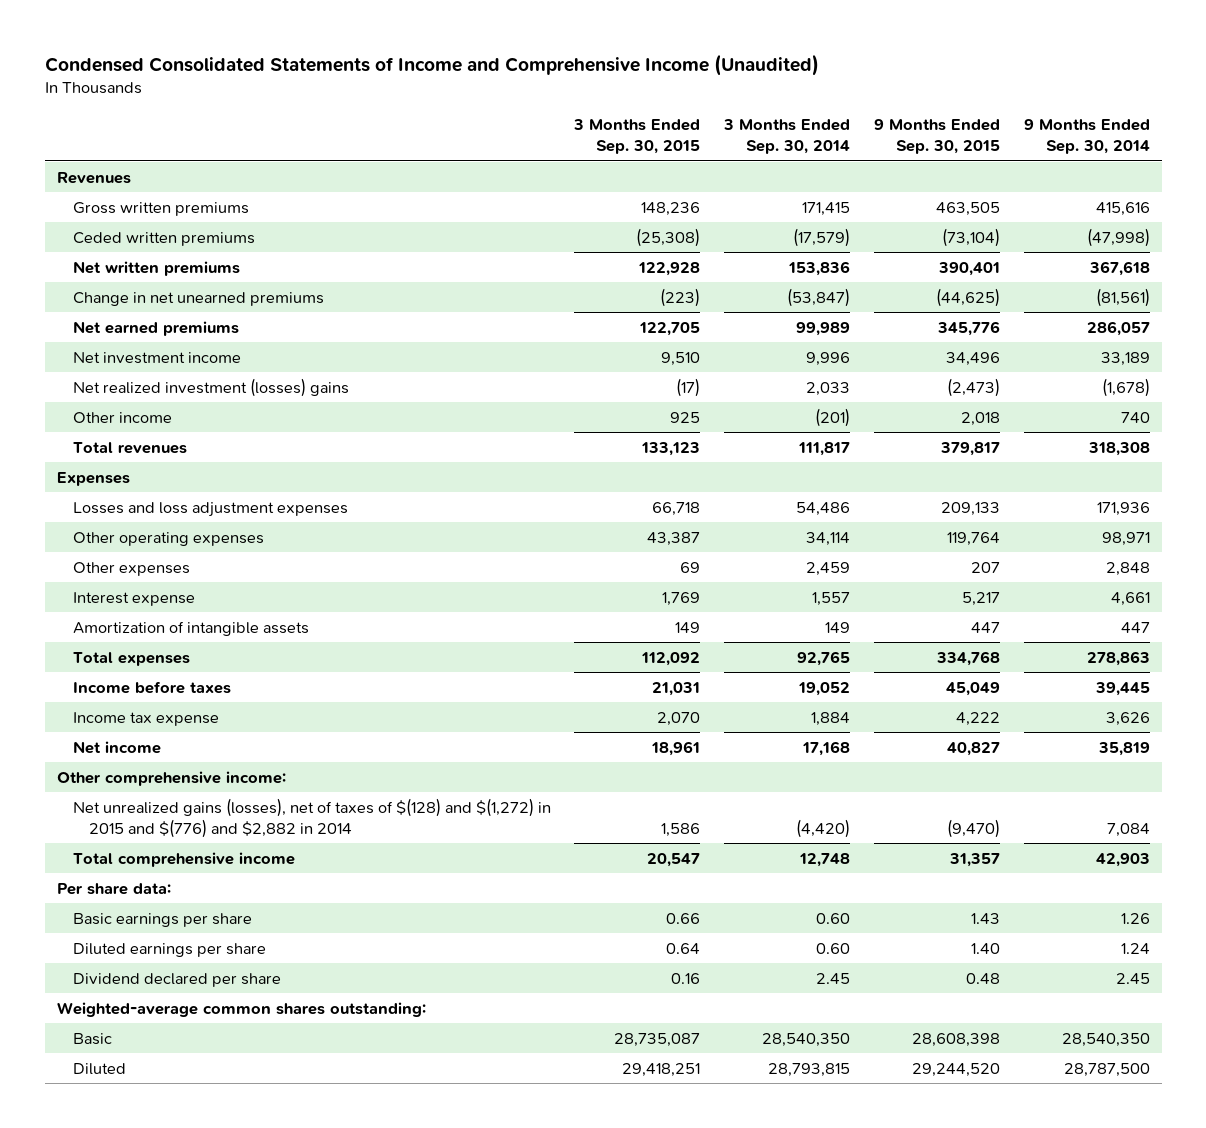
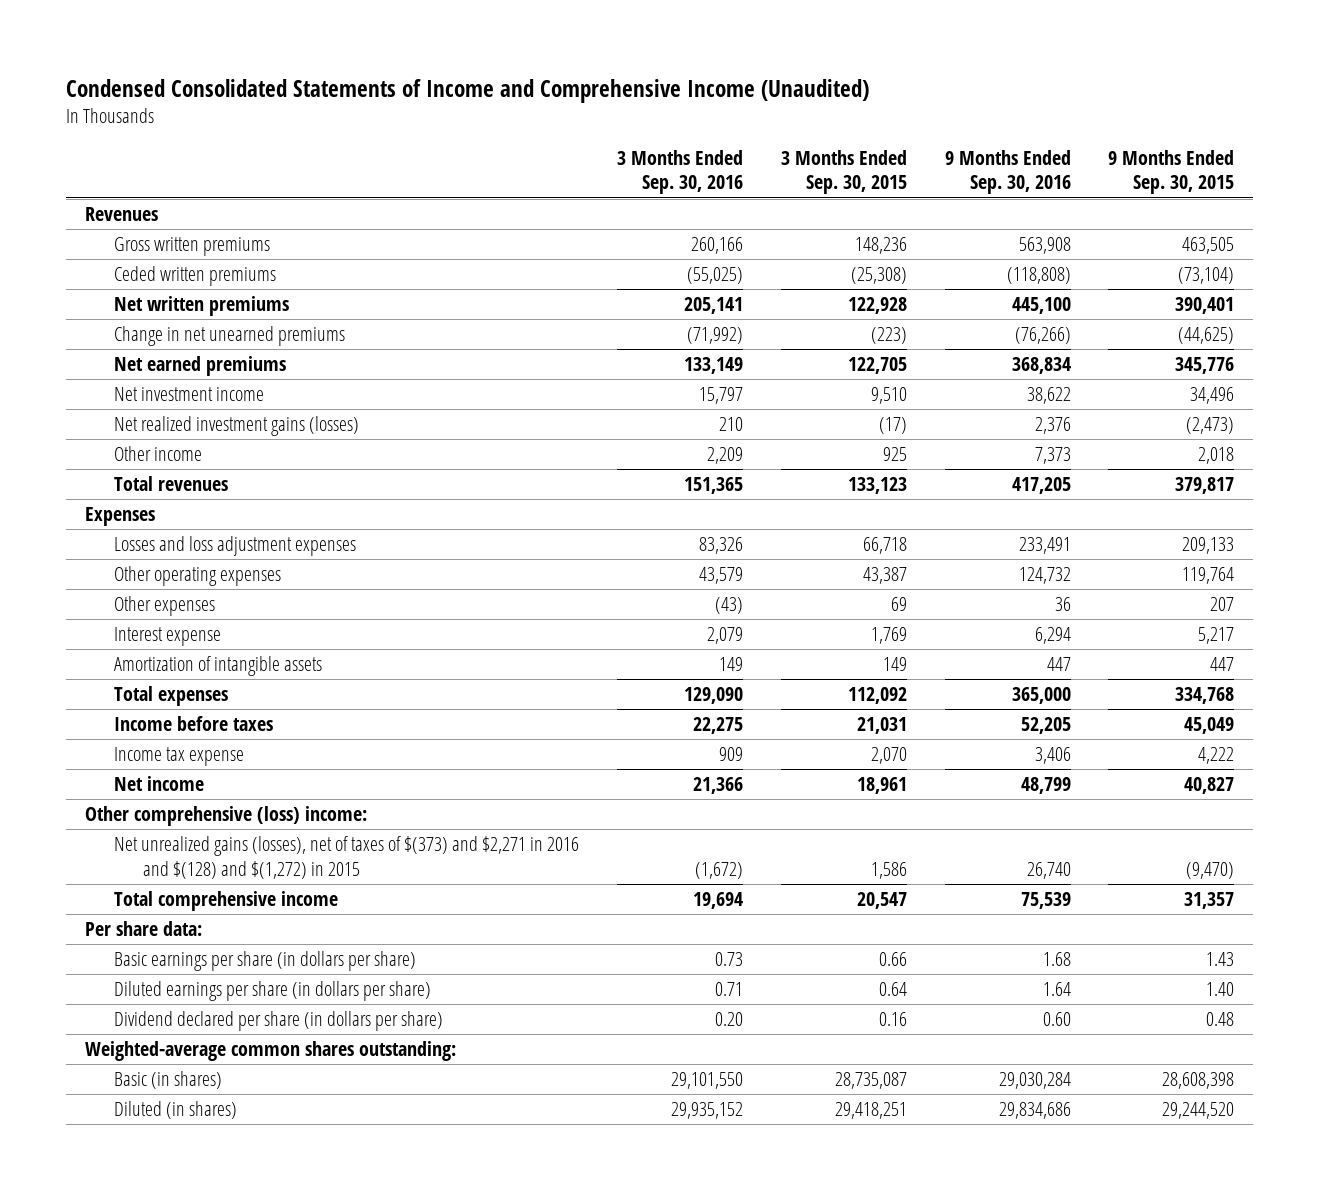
[723,119,851,155] 3 Months Ended Sep. 30, 2014 -> none
[1023,119,1150,155] 9 Months Ended Sep. 30, 2014 -> none
none -> [616,149,743,195] 3 Months Ended Sep. 30, 2016
none -> [944,149,1071,195] 9 Months Ended Sep. 30, 2016
[72,377,349,397] Net realized investment (losses) gains -> [114,415,360,436] Net realized investment gains (losses)
[56,770,286,786] Other comprehensive income: -> [85,805,368,826] Other comprehensive (loss) income:
[72,797,551,838] Net unrealized gains (losses), net of taxes of $(128) and $(1,272) in 2015 and $(776) and $2,882 in 2014 -> [114,835,580,879] Net unrealized gains (losses), net of taxes of $(373) and $2,271 in 2016 and $(128) and $(1,272) in 2015
[72,912,252,927] Basic earnings per share -> [114,950,417,971] Basic earnings per share (in dollars per share)
[72,942,266,957] Diluted earnings per share -> [114,980,432,1001] Diluted earnings per share (in dollars per share)
[72,972,281,987] Dividend declared per share -> [114,1010,444,1031] Dividend declared per share (in dollars per share)
[72,1032,112,1045] Basic -> [114,1070,223,1089] Basic (in shares)
[72,1062,126,1075] Diluted -> [114,1100,238,1119] Diluted (in shares)

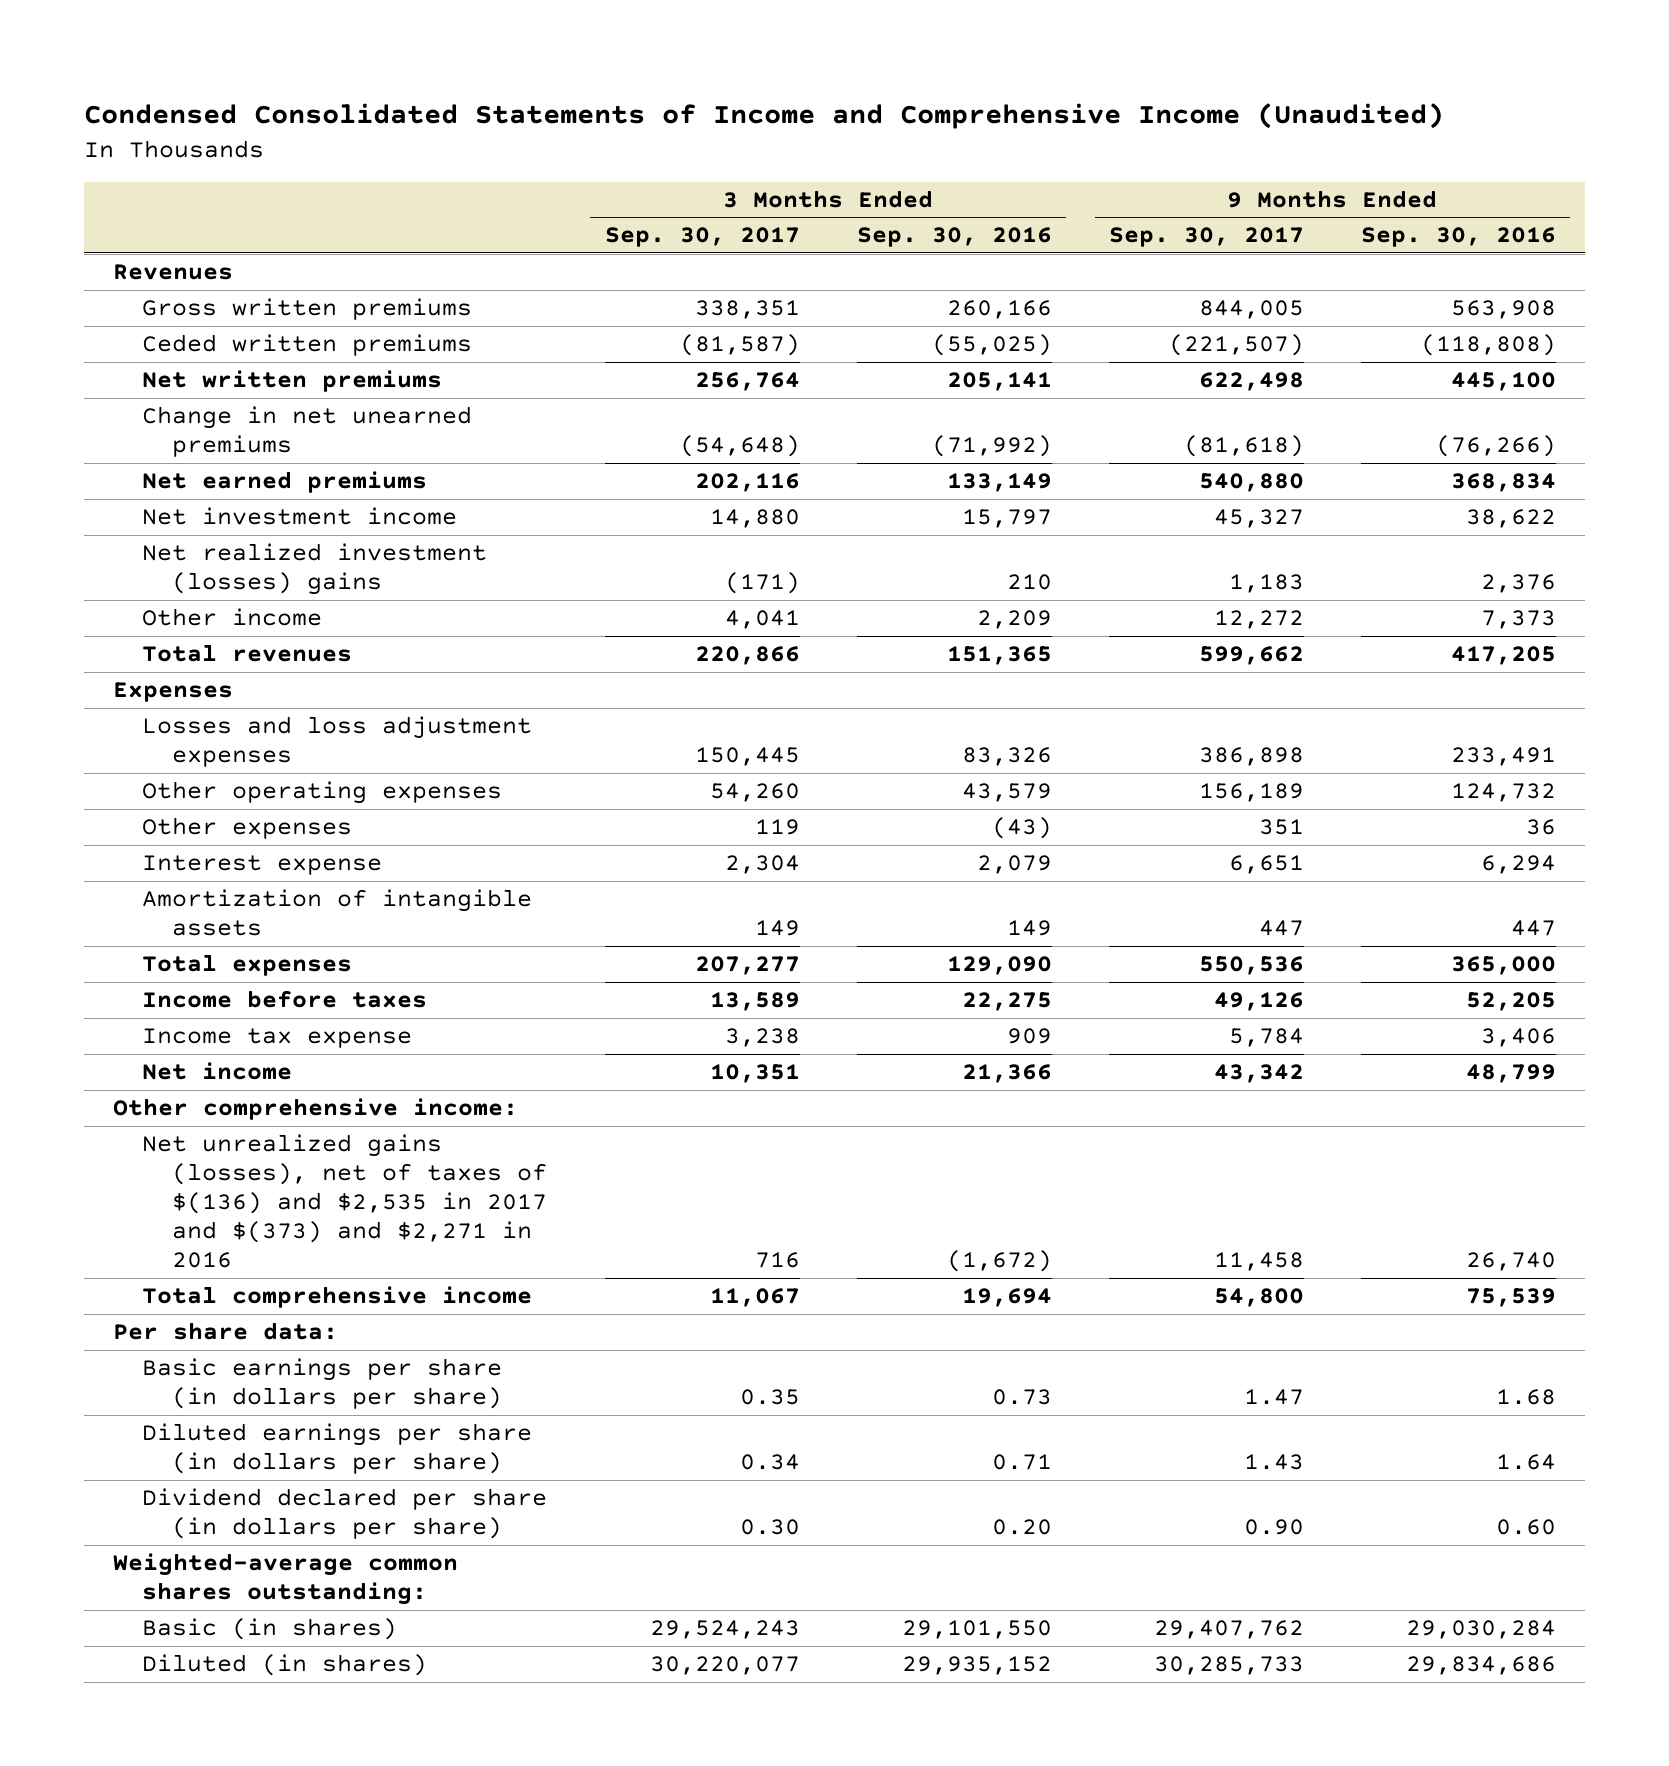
[780,149,907,195] 3 Months Ended Sep. 30, 2015 -> none
[1108,149,1235,195] 9 Months Ended Sep. 30, 2015 -> none
none -> [604,227,800,248] Sep. 30, 2017
none -> [1108,227,1304,248] Sep. 30, 2017
[114,415,360,436] Net realized investment gains (losses) -> [142,543,488,596] Net realized investment (losses) gains
[85,805,368,826] Other comprehensive (loss) income: -> [112,1098,518,1121] Other comprehensive income:
[114,835,580,879] Net unrealized gains (losses), net of taxes of $(373) and $2,271 in 2016 and $(128) and $(1,272) in 2015 -> [142,1134,548,1269] Net unrealized gains (losses), net of taxes of $(136) and $2,535 in 2017 and $(373) and $2,271 in 2016

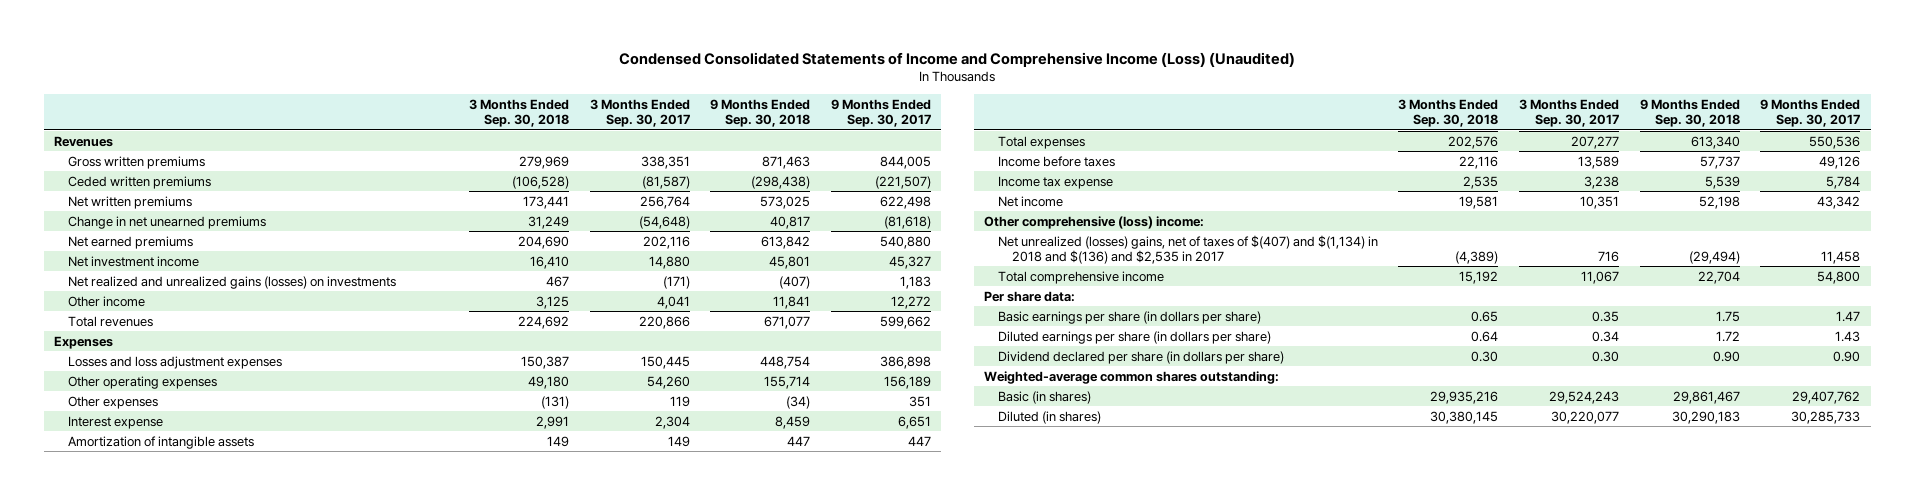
[84,102,1445,129] Condensed Consolidated Statements of Income and Comprehensive Income (Unaudited) -> [619,52,1296,68] Condensed Consolidated Statements of Income and Comprehensive Income (Loss) (Unaudited)
[856,227,1052,248] Sep. 30, 2016 -> none
[1361,227,1557,248] Sep. 30, 2016 -> none
none -> [468,99,569,128] 3 Months Ended Sep. 30, 2018
none -> [710,99,811,128] 9 Months Ended Sep. 30, 2018
[142,543,488,596] Net realized investment (losses) gains -> [68,275,397,289] Net realized and unrealized gains (losses) on investments
[112,1098,518,1121] Other comprehensive income: -> [983,215,1204,229] Other comprehensive (loss) income:
[142,1134,548,1269] Net unrealized gains (losses), net of taxes of $(136) and $2,535 in 2017 and $(373) and $2,271 in 2016 -> [997,234,1378,264] Net unrealized (losses) gains, net of taxes of $(407) and $(1,134) in 2018 and $(136) and $2,535 in 2017

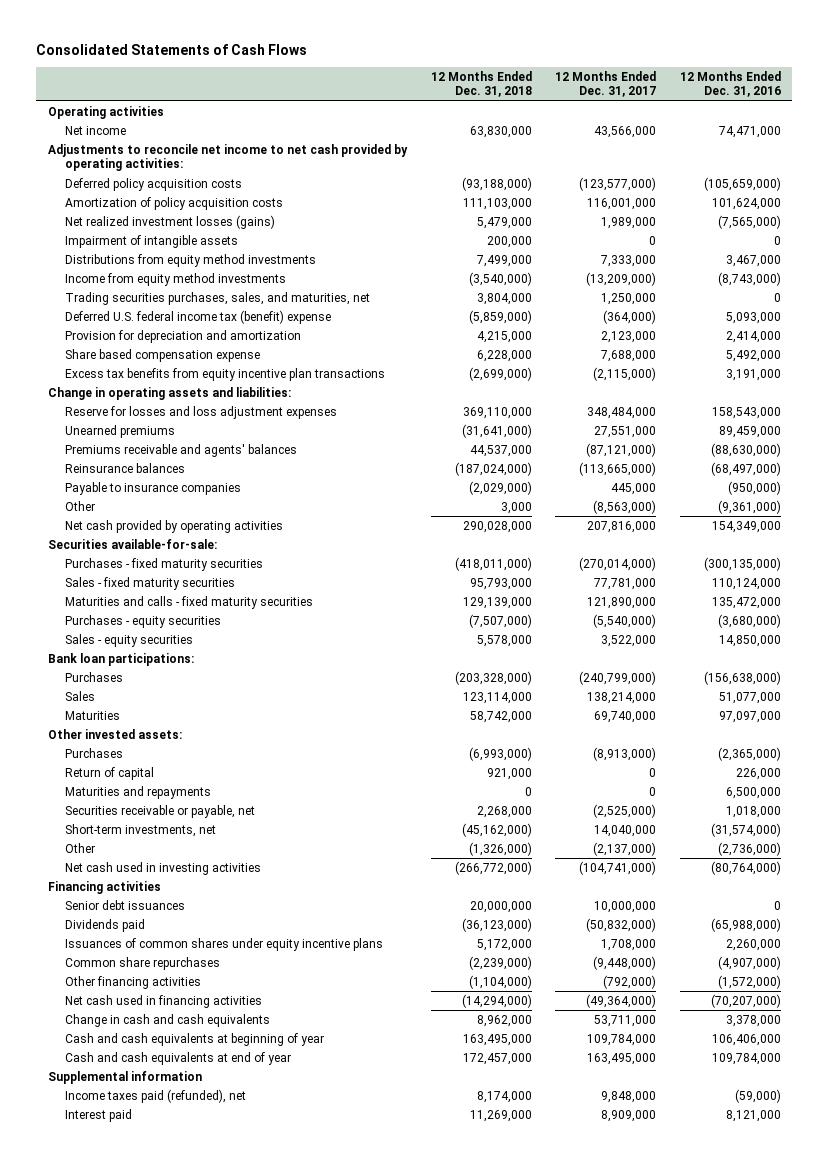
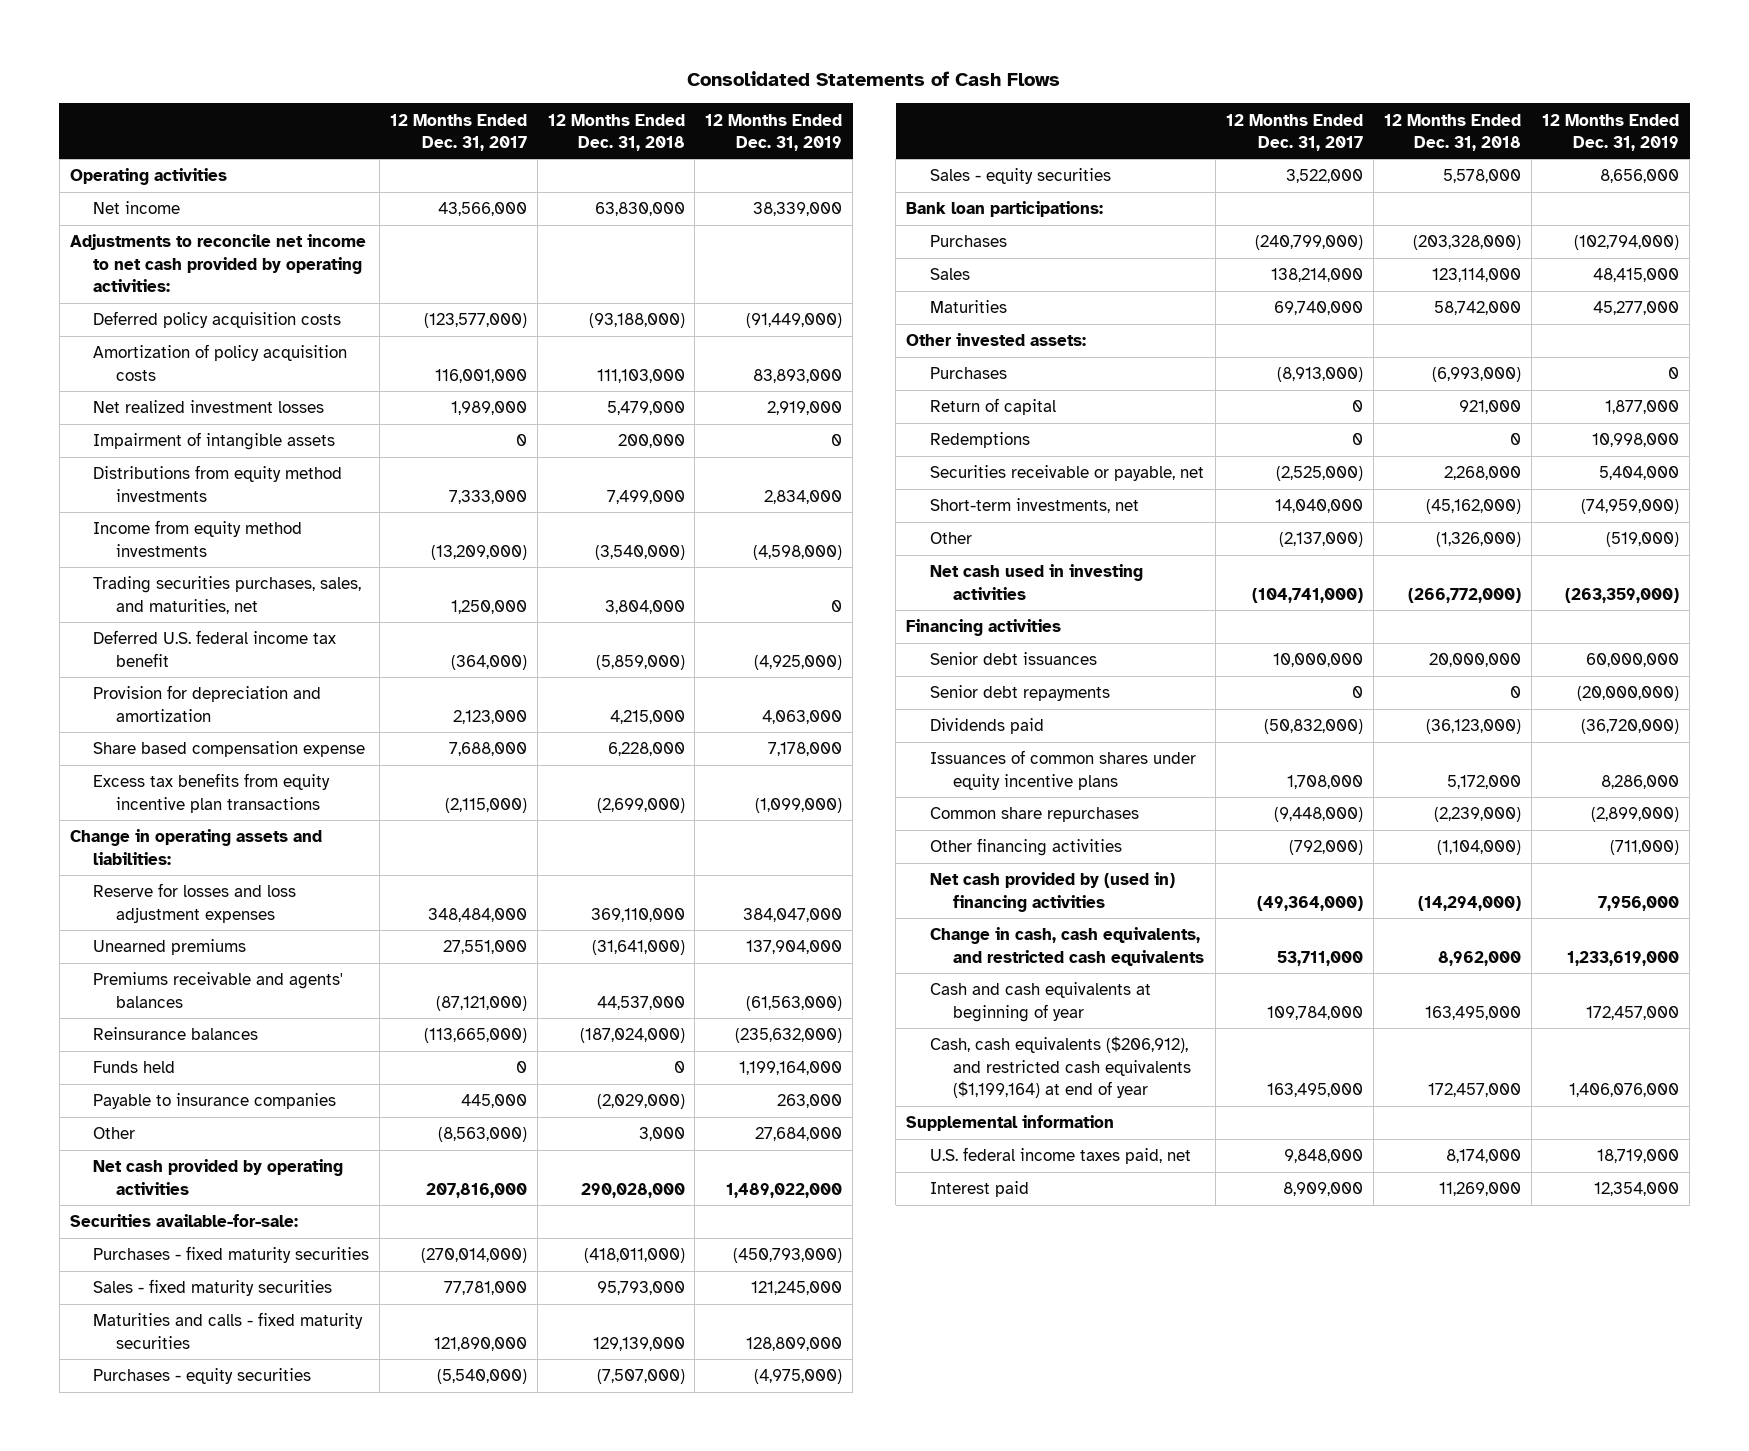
[679,70,781,98] 12 Months Ended Dec. 31, 2016 -> none
none -> [705,113,843,151] 12 Months Ended Dec. 31, 2019
[64,214,275,229] Net realized investment losses (gains) -> [92,400,324,414] Net realized investment losses
[64,309,331,324] Deferred U.S. federal income tax (benefit) expense -> [92,630,336,667] Deferred U.S. federal income tax benefit
none -> [92,1061,175,1074] Funds held
[64,785,211,799] Maturities and repayments -> [929,432,1030,449] Redemptions
none -> [929,685,1110,702] Senior debt repayments
[64,994,262,1008] Net cash used in financing activities -> [929,872,1175,912] Net cash provided by (used in) financing activities
[64,1013,270,1027] Change in cash and cash equivalents -> [929,927,1204,966] Change in cash, cash equivalents, and restricted cash equivalents
[64,1051,291,1065] Cash and cash equivalents at end of year -> [929,1036,1191,1098] Cash, cash equivalents ($206,912), and restricted cash equivalents ($1,199,164) at end of year
[64,1088,246,1103] Income taxes paid (refunded), net -> [929,1147,1191,1165] U.S. federal income taxes paid, net

